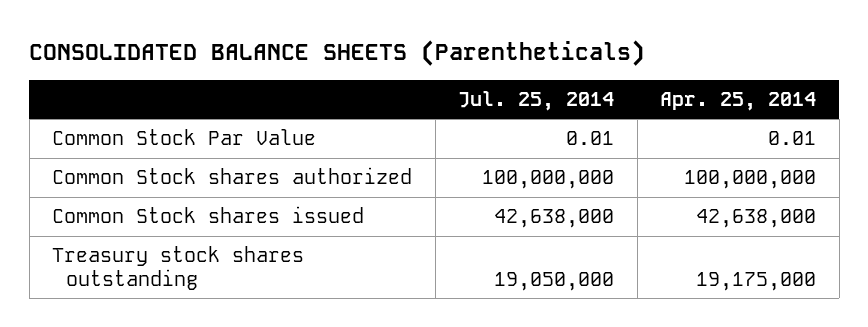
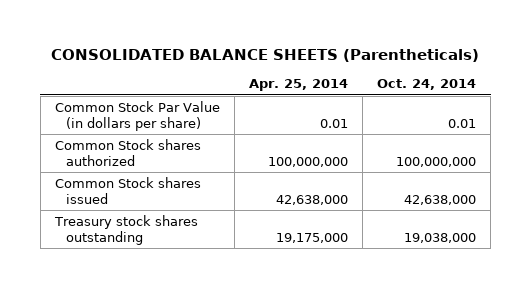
[458,90,615,111] Jul. 25, 2014 -> none
none -> [377,79,477,91] Oct. 24, 2014
[52,129,317,146] Common Stock Par Value -> [54,100,220,131] Common Stock Par Value (in dollars per share)

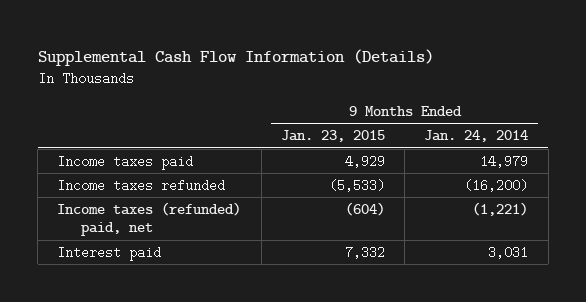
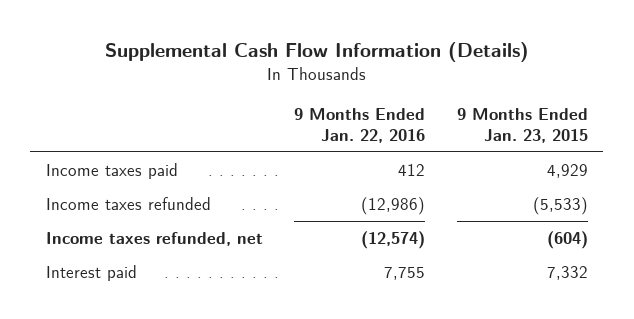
[424,130,529,143] Jan. 24, 2014 -> none
none -> [294,108,426,143] 9 Months Ended Jan. 22, 2016
[57,201,242,237] Income taxes (refunded) paid, net -> [46,231,264,246] Income taxes refunded, net

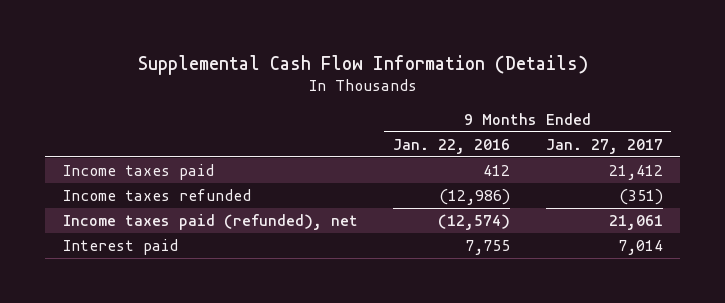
[456,108,588,143] 9 Months Ended Jan. 23, 2015 -> none
none -> [545,138,663,154] Jan. 27, 2017
[46,231,264,246] Income taxes refunded, net -> [62,213,358,230] Income taxes paid (refunded), net

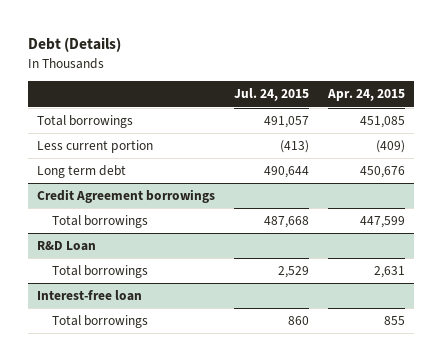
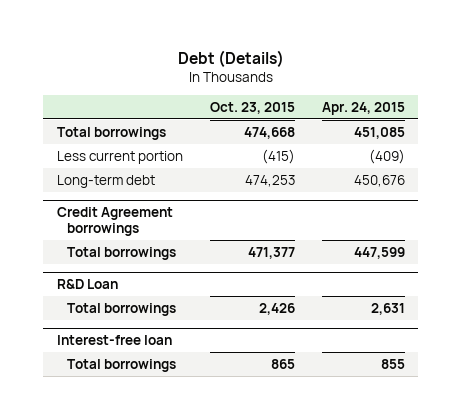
[234,88,310,102] Jul. 24, 2015 -> none
none -> [209,102,295,115] Oct. 23, 2015
[37,165,127,179] Long term debt -> [56,174,155,188] Long-term debt

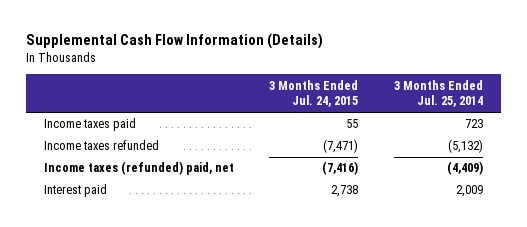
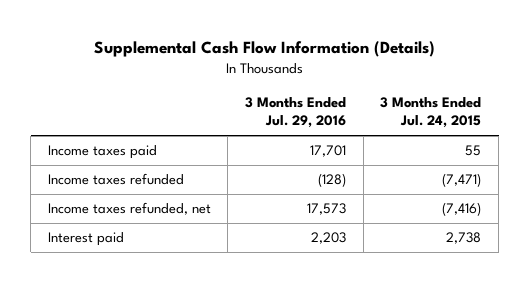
[394,79,484,108] 3 Months Ended Jul. 25, 2014 -> none
none -> [245,97,347,129] 3 Months Ended Jul. 29, 2016
[43,161,234,176] Income taxes (refunded) paid, net -> [47,202,211,216] Income taxes refunded, net

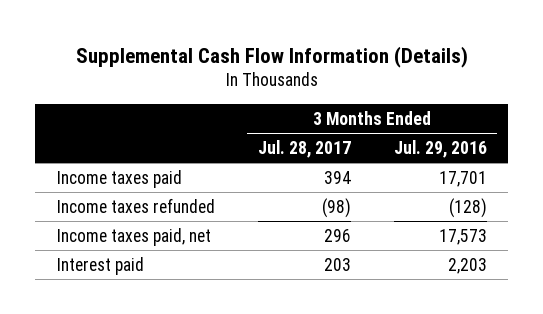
[380,97,482,129] 3 Months Ended Jul. 24, 2015 -> none
none -> [257,140,351,159] Jul. 28, 2017
[47,202,211,216] Income taxes refunded, net -> [56,227,211,246] Income taxes paid, net

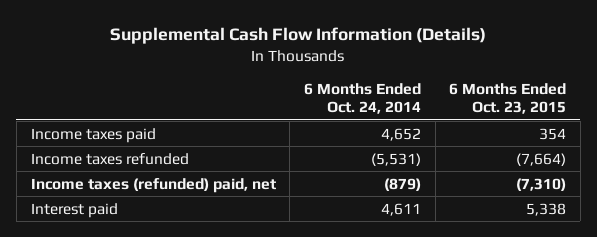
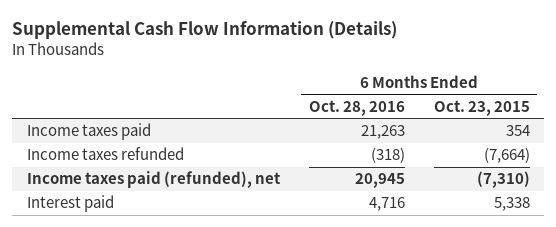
[303,83,421,115] 6 Months Ended Oct. 24, 2014 -> none
none -> [308,99,405,116] Oct. 28, 2016
[30,177,276,193] Income taxes (refunded) paid, net -> [26,171,281,189] Income taxes paid (refunded), net

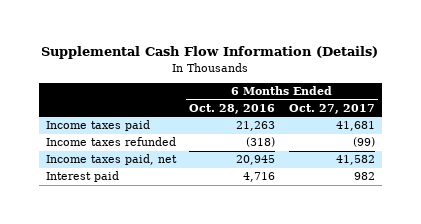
[433,99,530,116] Oct. 23, 2015 -> none
none -> [288,103,375,114] Oct. 27, 2017
[26,171,281,189] Income taxes paid (refunded), net -> [45,154,177,166] Income taxes paid, net

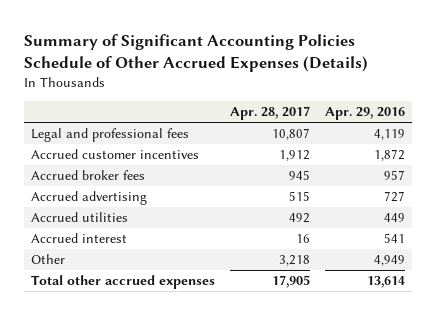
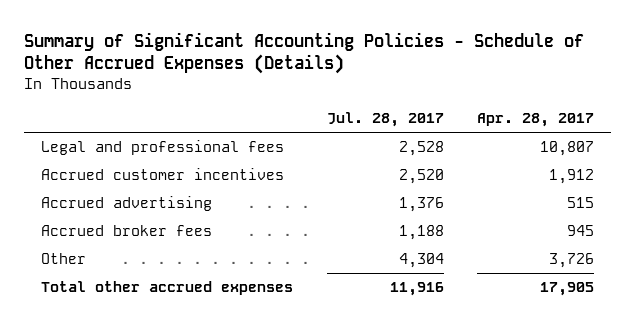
[23,33,368,72] Summary of Significant Accounting Policies Schedule of Other Accrued Expenses (Details) -> [23,31,584,75] Summary of Significant Accounting Policies - Schedule of Other Accrued Expenses (Details)
[324,107,405,121] Apr. 29, 2016 -> none
none -> [326,112,444,128] Jul. 28, 2017
[31,212,129,223] Accrued utilities -> none
[31,233,128,244] Accrued interest -> none
[31,170,146,181] Accrued broker fees -> [40,225,212,237] Accrued broker fees
[278,255,310,267] 3,218 -> [549,253,595,269] 3,726

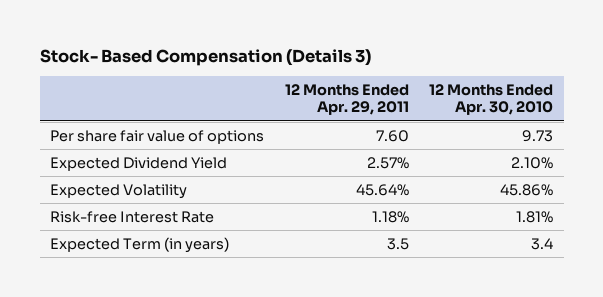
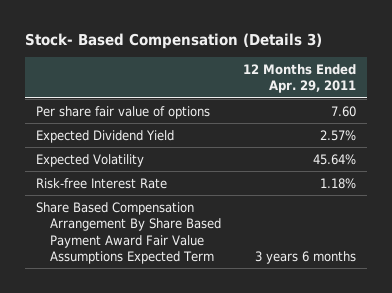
[429,84,554,116] 12 Months Ended Apr. 30, 2010 -> none
[50,236,230,253] Expected Term (in years) -> none
none -> [35,201,221,265] Share Based Compensation Arrangement By Share Based Payment Award Fair Value Assumptions Expected Term

